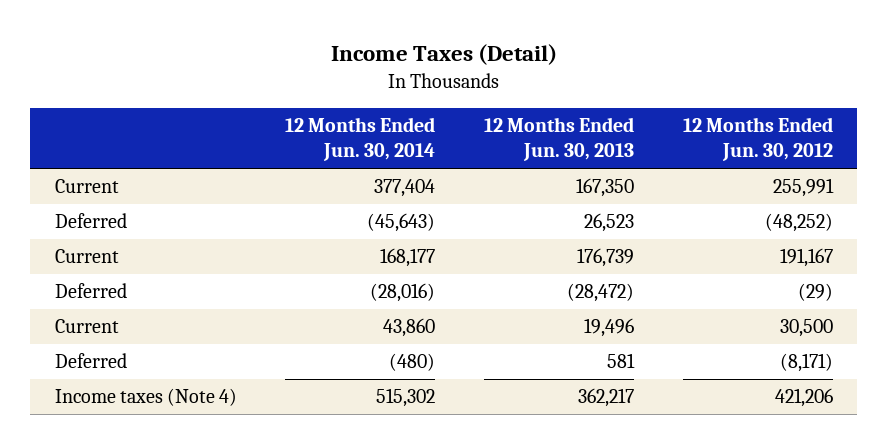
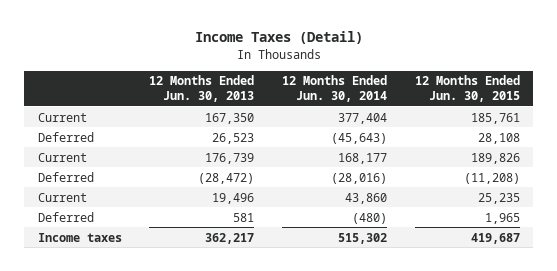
[682,117,833,162] 12 Months Ended Jun. 30, 2012 -> none
none -> [414,75,520,102] 12 Months Ended Jun. 30, 2015
[54,388,237,407] Income taxes (Note 4) -> [37,232,122,242] Income taxes

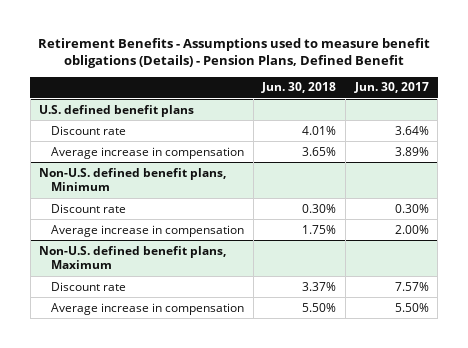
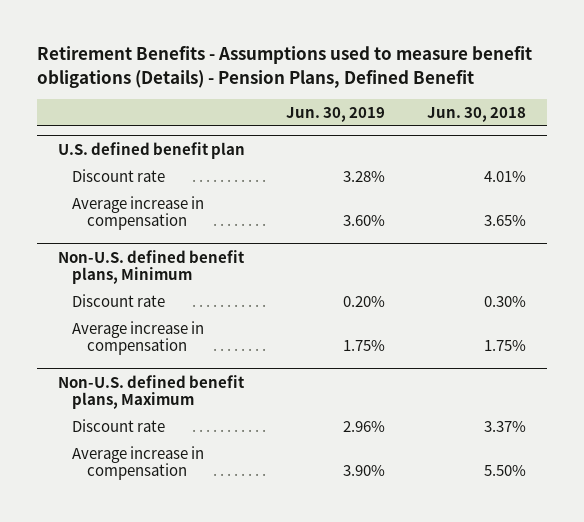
[353,82,429,94] Jun. 30, 2017 -> none
none -> [286,106,386,122] Jun. 30, 2019
[39,104,195,117] U.S. defined benefit plans -> [57,141,245,159] U.S. defined benefit plan

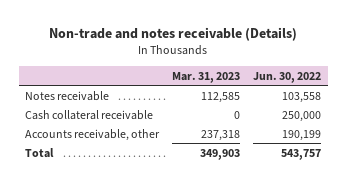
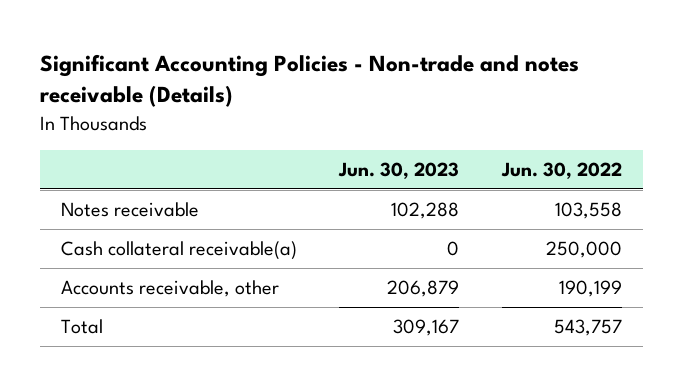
[49,26,298,41] Non-trade and notes receivable (Details) -> [39,54,579,108] Significant Accounting Policies - Non-trade and notes receivable (Details)
[172,71,241,83] Mar. 31, 2023 -> none
none -> [338,161,460,179] Jun. 30, 2023
[25,109,154,120] Cash collateral receivable -> [61,241,298,261] Cash collateral receivable(a)

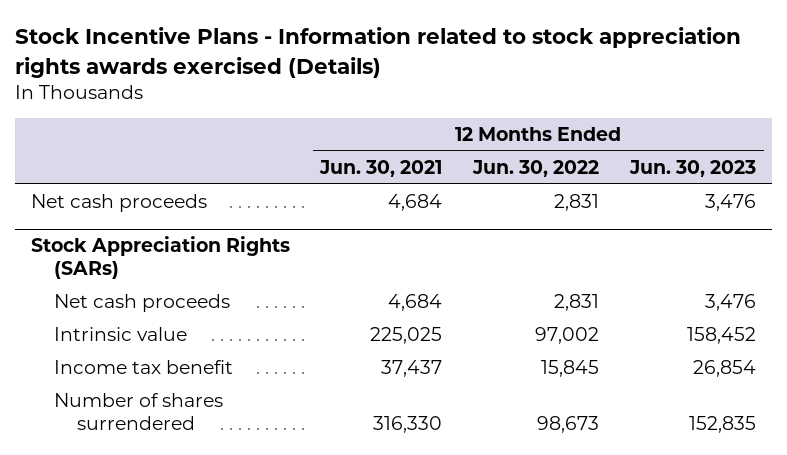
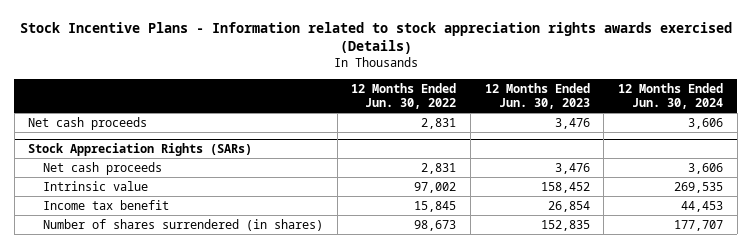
[319,159,443,177] Jun. 30, 2021 -> none
none -> [618,82,724,110] 12 Months Ended Jun. 30, 2024
[54,393,224,430] Number of shares surrendered -> [42,218,323,231] Number of shares surrendered (in shares)

